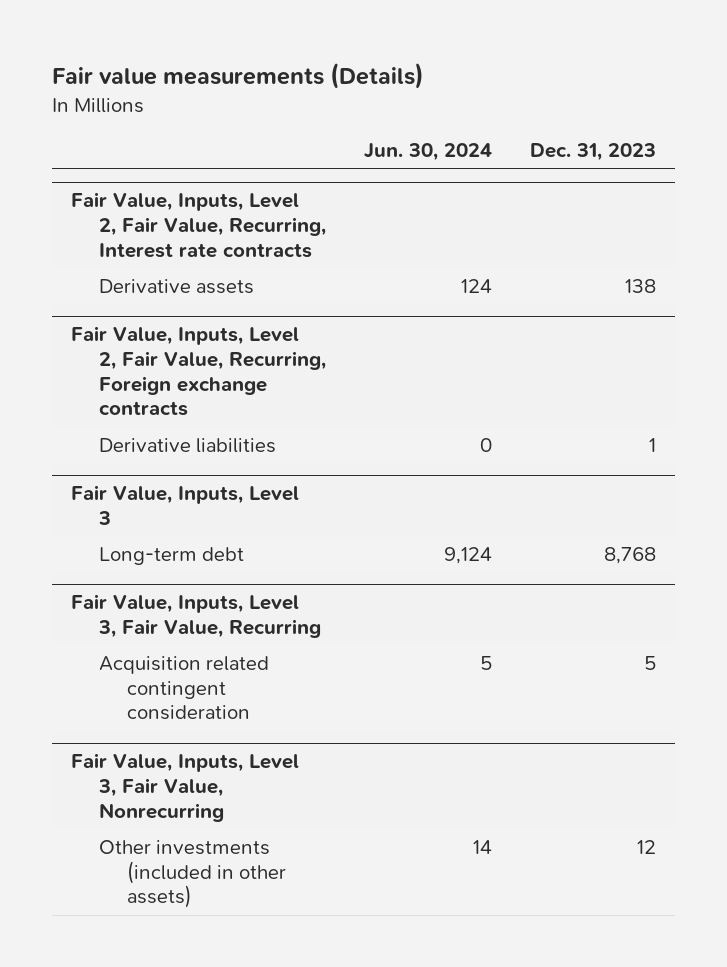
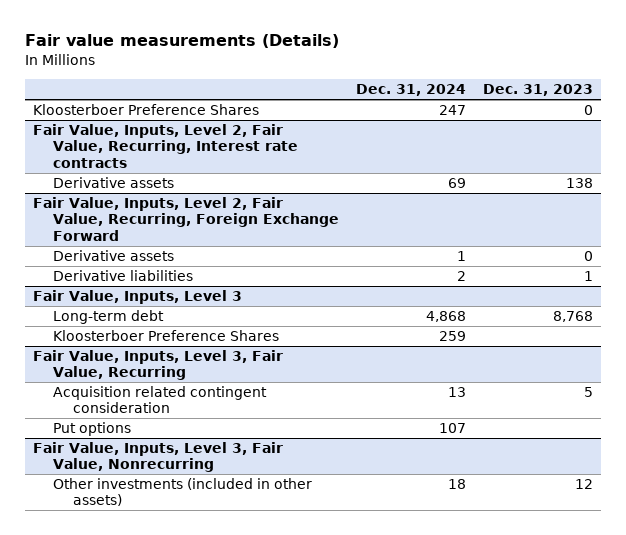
[363,143,492,162] Jun. 30, 2024 -> none
none -> [355,84,466,97] Dec. 31, 2024
none -> [32,104,259,116] Kloosterboer Preference Shares
[71,326,327,417] Fair Value, Inputs, Level 2, Fair Value, Recurring, Foreign exchange contracts -> [32,197,340,241] Fair Value, Inputs, Level 2, Fair Value, Recurring, Foreign Exchange Forward
none -> [53,250,175,262] Derivative assets
none -> [53,330,280,342] Kloosterboer Preference Shares
none -> [53,422,132,437] Put options

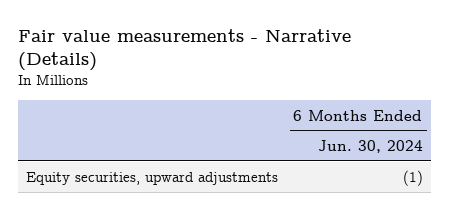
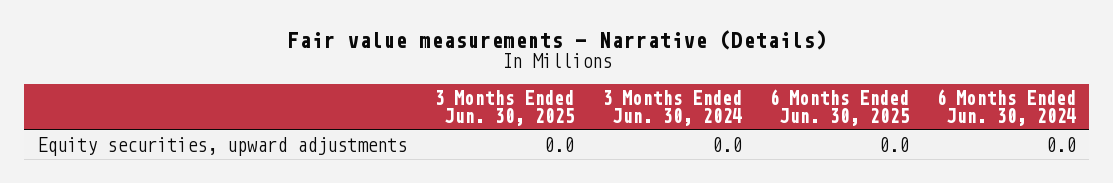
none -> [434,89,575,126] 3 Months Ended Jun. 30, 2025
none -> [601,89,742,126] 3 Months Ended Jun. 30, 2024
none -> [768,88,909,126] 6 Months Ended Jun. 30, 2025
[402,170,423,187] (1) -> [1045,137,1076,153] 0.0

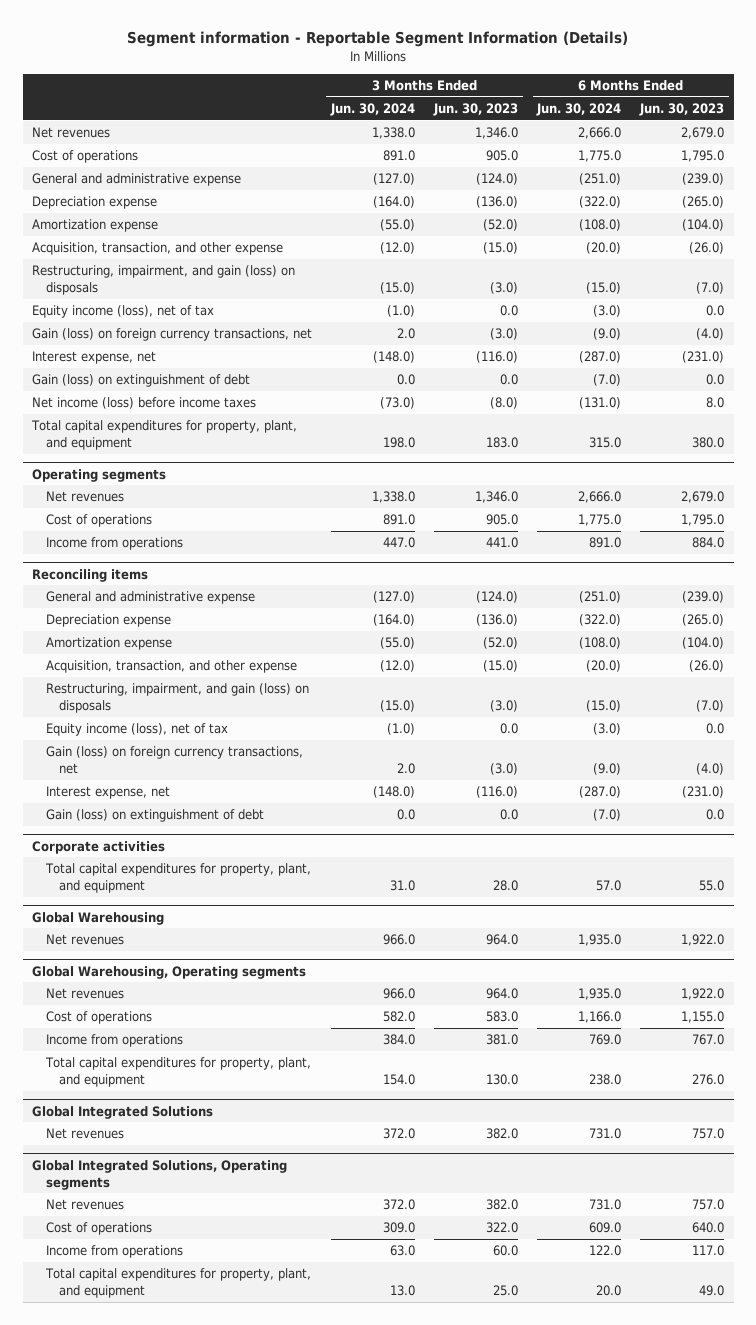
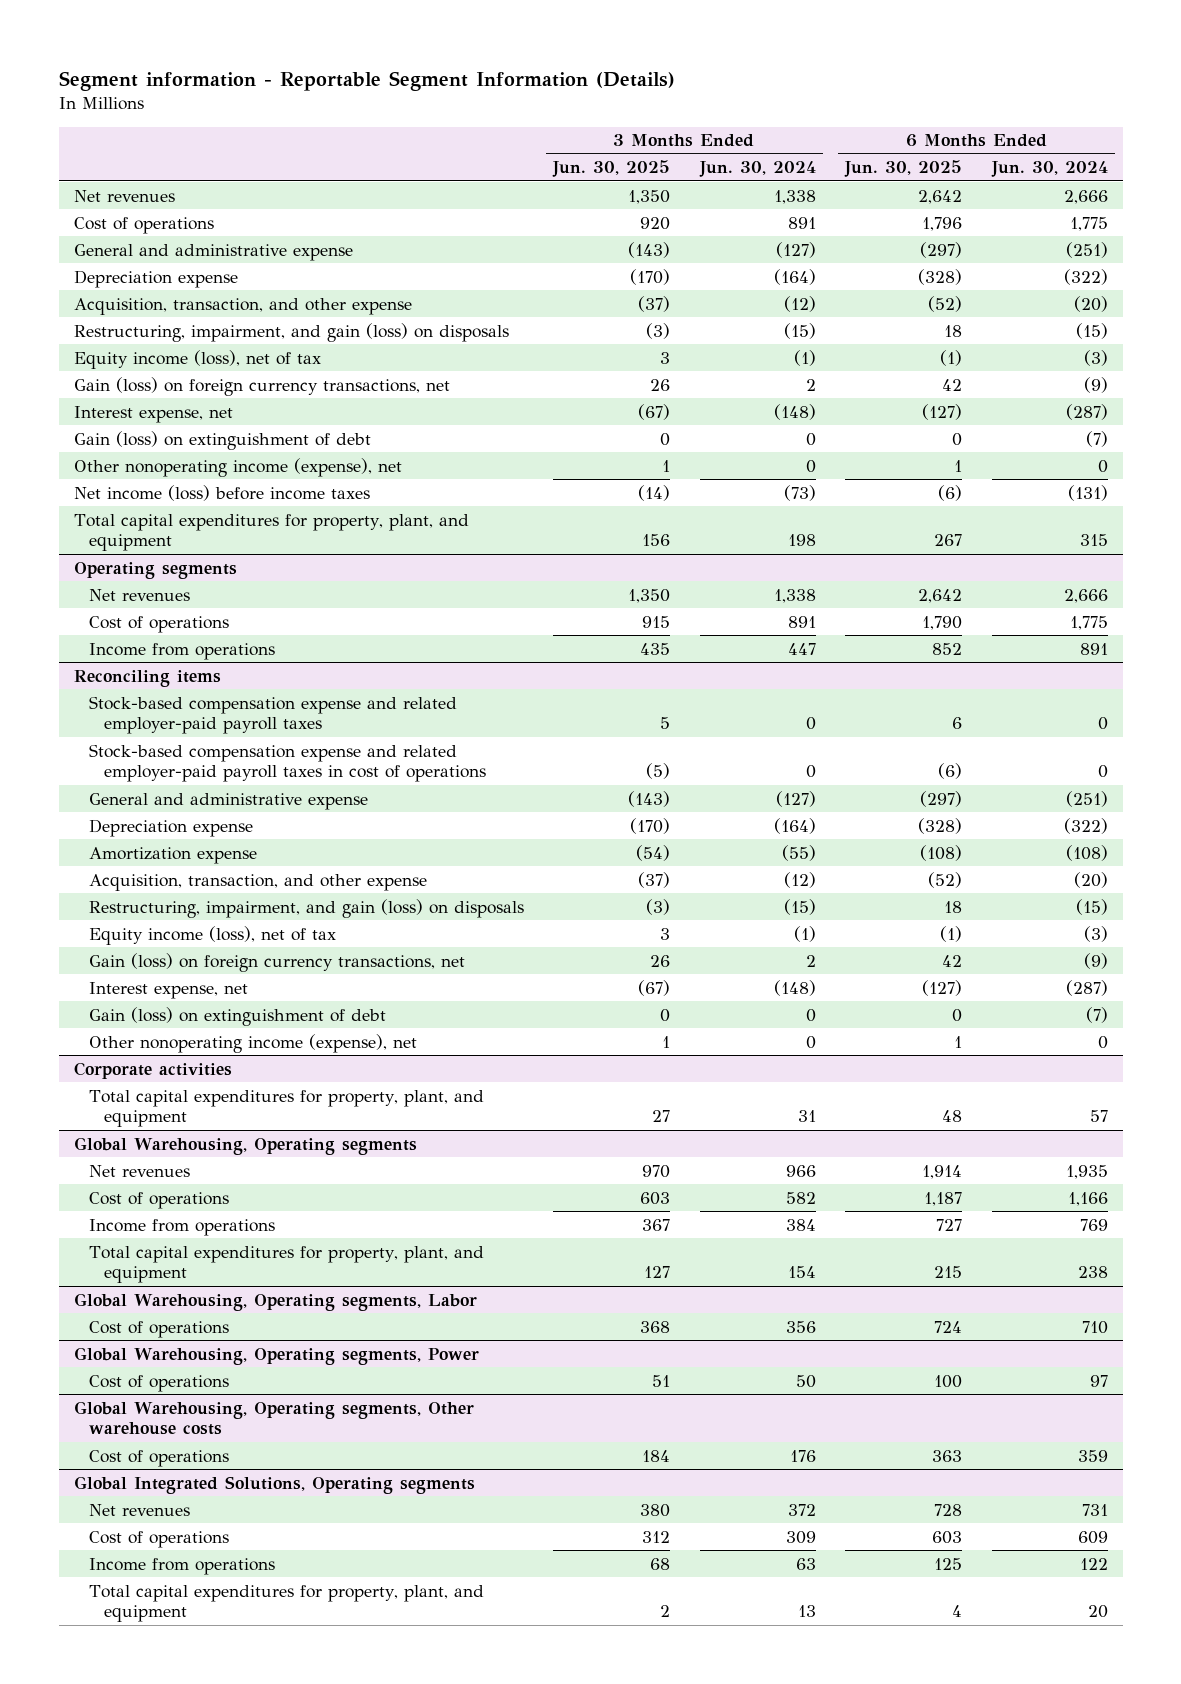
[433,103,519,117] Jun. 30, 2023 -> none
[639,103,725,117] Jun. 30, 2023 -> none
none -> [552,160,671,178] Jun. 30, 2025
none -> [844,160,963,178] Jun. 30, 2025
[32,219,159,233] Amortization expense -> none
[372,127,416,140] 1,338.0 -> [773,189,816,204] 1,338
[578,127,622,140] 2,666.0 -> [1063,189,1108,204] 2,666
[383,150,416,162] 891.0 -> [787,216,816,229] 891
[578,150,622,163] 1,775.0 -> [1069,216,1108,231] 1,775
[373,173,416,186] (127.0) -> [775,241,816,258] (127)
[579,173,622,186] (251.0) -> [1065,241,1108,258] (251)
[373,196,416,209] (164.0) -> [773,268,816,285] (164)
[579,196,622,209] (322.0) -> [1063,268,1108,285] (322)
[380,242,416,255] (12.0) -> [783,295,816,312] (12)
[586,242,622,255] (20.0) -> [1073,295,1108,312] (20)
[380,282,416,295] (15.0) -> [783,322,816,339] (15)
[586,282,622,295] (15.0) -> [1075,322,1108,339] (15)
[387,305,416,318] (1.0) -> [793,349,816,366] (1)
[593,305,622,318] (3.0) -> [1083,349,1108,366] (3)
[397,328,416,340] 2.0 -> [805,378,816,391] 2
[593,328,622,341] (9.0) -> [1083,376,1108,393] (9)
[373,351,416,364] (148.0) -> [773,403,816,420] (148)
[579,351,622,364] (287.0) -> [1065,403,1108,420] (287)
[397,374,416,386] 0.0 -> [805,432,816,446] 0
[593,374,622,387] (7.0) -> [1085,430,1108,447] (7)
none -> [73,457,402,477] Other nonoperating income (expense), net
[380,397,416,410] (73.0) -> [783,484,816,501] (73)
[579,397,622,410] (131.0) -> [1067,484,1108,501] (131)
[383,437,416,449] 198.0 -> [787,534,816,547] 198
[589,437,622,449] 315.0 -> [1079,534,1108,547] 315
[372,491,416,504] 1,338.0 -> [773,588,816,603] 1,338
[578,491,622,504] 2,666.0 -> [1063,588,1108,603] 2,666
[383,514,416,526] 891.0 -> [787,615,816,628] 891
[578,514,622,527] 1,775.0 -> [1069,615,1108,630] 1,775
[383,537,416,549] 447.0 -> [787,642,816,655] 447
[589,537,622,549] 891.0 -> [1079,642,1108,655] 891
none -> [88,695,457,735] Stock-based compensation expense and related employer-paid payroll taxes
none -> [88,743,486,783] Stock-based compensation expense and related employer-paid payroll taxes in cost of operations
[373,591,416,604] (127.0) -> [775,790,816,807] (127)
[579,591,622,604] (251.0) -> [1065,790,1108,807] (251)
[373,614,416,627] (164.0) -> [773,817,816,834] (164)
[579,614,622,627] (322.0) -> [1063,817,1108,834] (322)
[380,637,416,650] (55.0) -> [781,844,816,861] (55)
[579,637,622,650] (108.0) -> [1065,844,1108,861] (108)
[380,660,416,673] (12.0) -> [783,871,816,888] (12)
[586,660,622,673] (20.0) -> [1073,871,1108,888] (20)
[380,700,416,713] (15.0) -> [783,898,816,915] (15)
[586,700,622,713] (15.0) -> [1075,898,1108,915] (15)
[387,723,416,736] (1.0) -> [793,925,816,942] (1)
[593,723,622,736] (3.0) -> [1083,925,1108,942] (3)
[397,763,416,775] 2.0 -> [805,954,816,967] 2
[593,763,622,776] (9.0) -> [1083,952,1108,969] (9)
[373,786,416,799] (148.0) -> [773,979,816,996] (148)
[579,786,622,799] (287.0) -> [1065,979,1108,996] (287)
[397,809,416,821] 0.0 -> [805,1008,816,1022] 0
[593,809,622,822] (7.0) -> [1085,1006,1108,1023] (7)
none -> [88,1033,417,1053] Other nonoperating income (expense), net
[32,911,165,925] Global Warehousing -> none
[45,934,124,946] Net revenues -> none
[390,880,416,892] 31.0 -> [797,1110,816,1123] 31
[596,880,622,892] 57.0 -> [1089,1110,1108,1123] 57
[32,1105,214,1119] Global Integrated Solutions -> none
[45,1128,124,1140] Net revenues -> none
[383,988,416,1000] 966.0 -> [785,1164,816,1177] 966
[578,988,622,1001] 1,935.0 -> [1065,1164,1108,1179] 1,935
[383,1011,416,1023] 582.0 -> [785,1191,816,1204] 582
[578,1011,622,1024] 1,166.0 -> [1067,1191,1108,1206] 1,166
[383,1034,416,1046] 384.0 -> [785,1218,816,1231] 384
[589,1034,622,1046] 769.0 -> [1079,1218,1108,1231] 769
[383,1074,416,1086] 154.0 -> [787,1266,816,1279] 154
[589,1074,622,1086] 238.0 -> [1077,1266,1108,1279] 238
none -> [73,1292,477,1311] Global Warehousing, Operating segments, Labor
none -> [88,1320,229,1338] Cost of operations
none -> [73,1346,479,1365] Global Warehousing, Operating segments, Power
none -> [88,1374,229,1392] Cost of operations
none -> [73,1400,474,1436] Global Warehousing, Operating segments, Other warehouse costs
none -> [88,1449,229,1467] Cost of operations
[383,1199,416,1211] 372.0 -> [787,1503,816,1516] 372
[589,1199,622,1211] 731.0 -> [1081,1503,1108,1516] 731
[383,1222,416,1234] 309.0 -> [785,1530,816,1544] 309
[589,1222,622,1234] 609.0 -> [1077,1530,1108,1544] 609
[390,1245,416,1257] 63.0 -> [795,1557,816,1570] 63
[589,1245,622,1257] 122.0 -> [1079,1557,1108,1570] 122
[390,1285,416,1297] 13.0 -> [797,1605,816,1618] 13
[596,1285,622,1297] 20.0 -> [1087,1605,1108,1619] 20

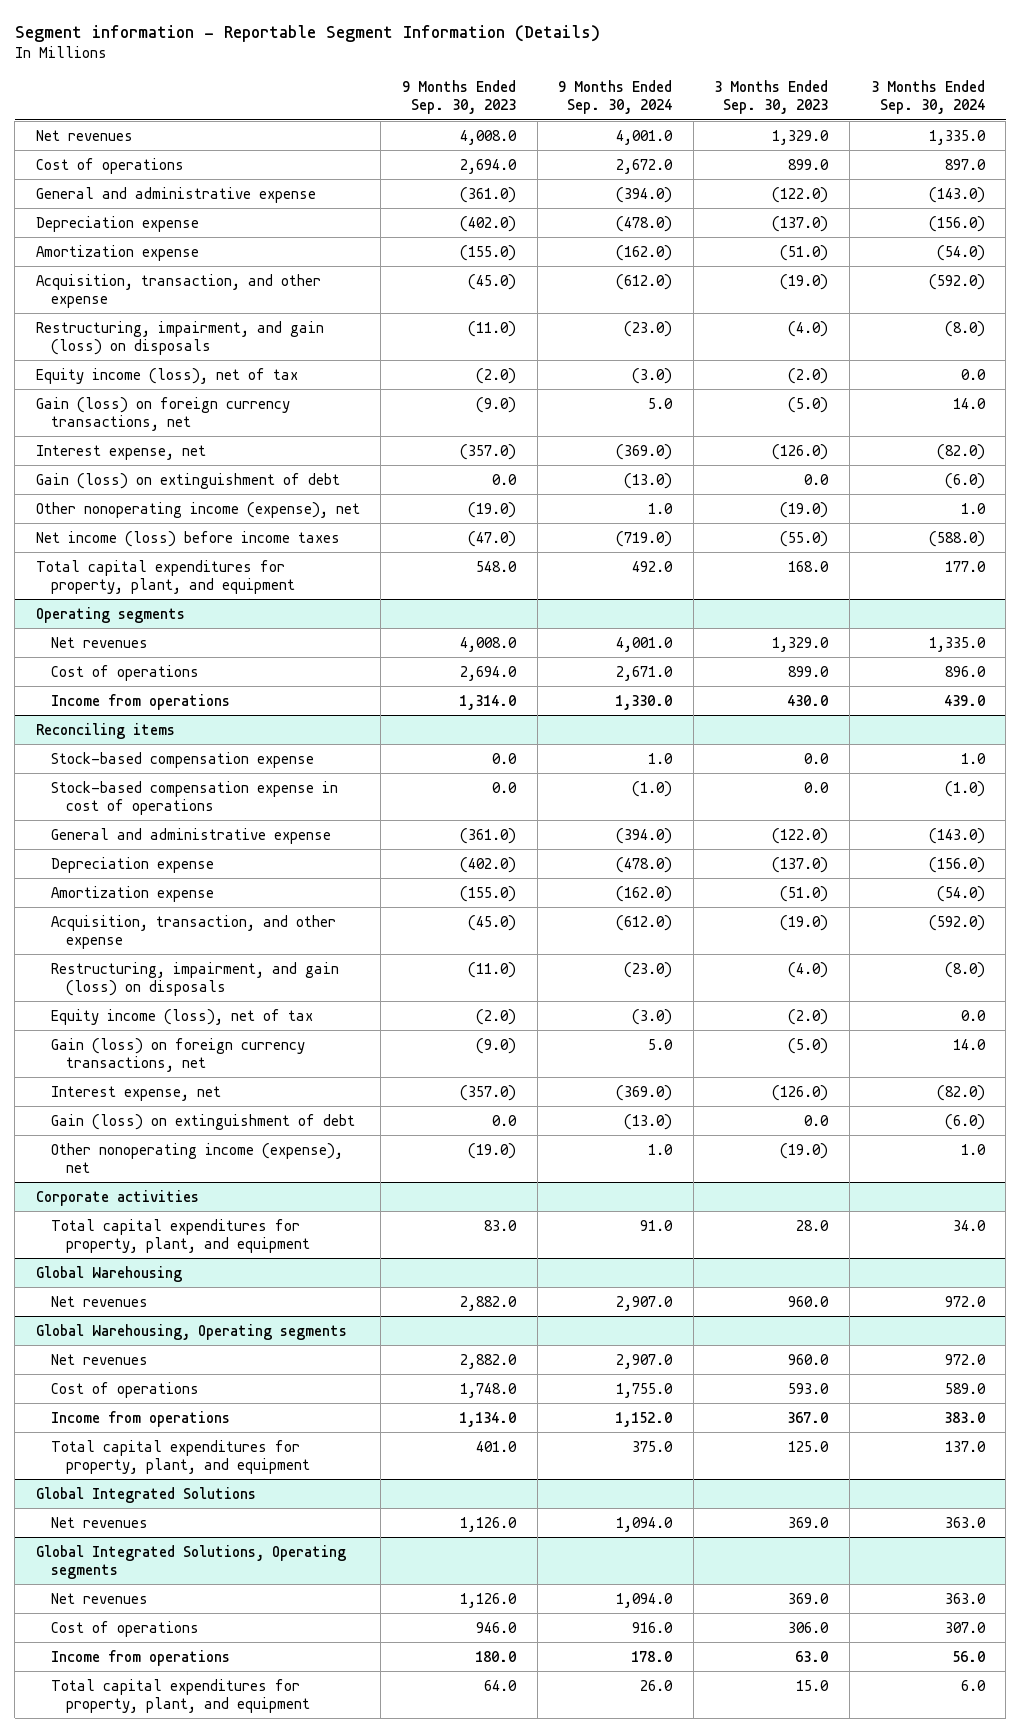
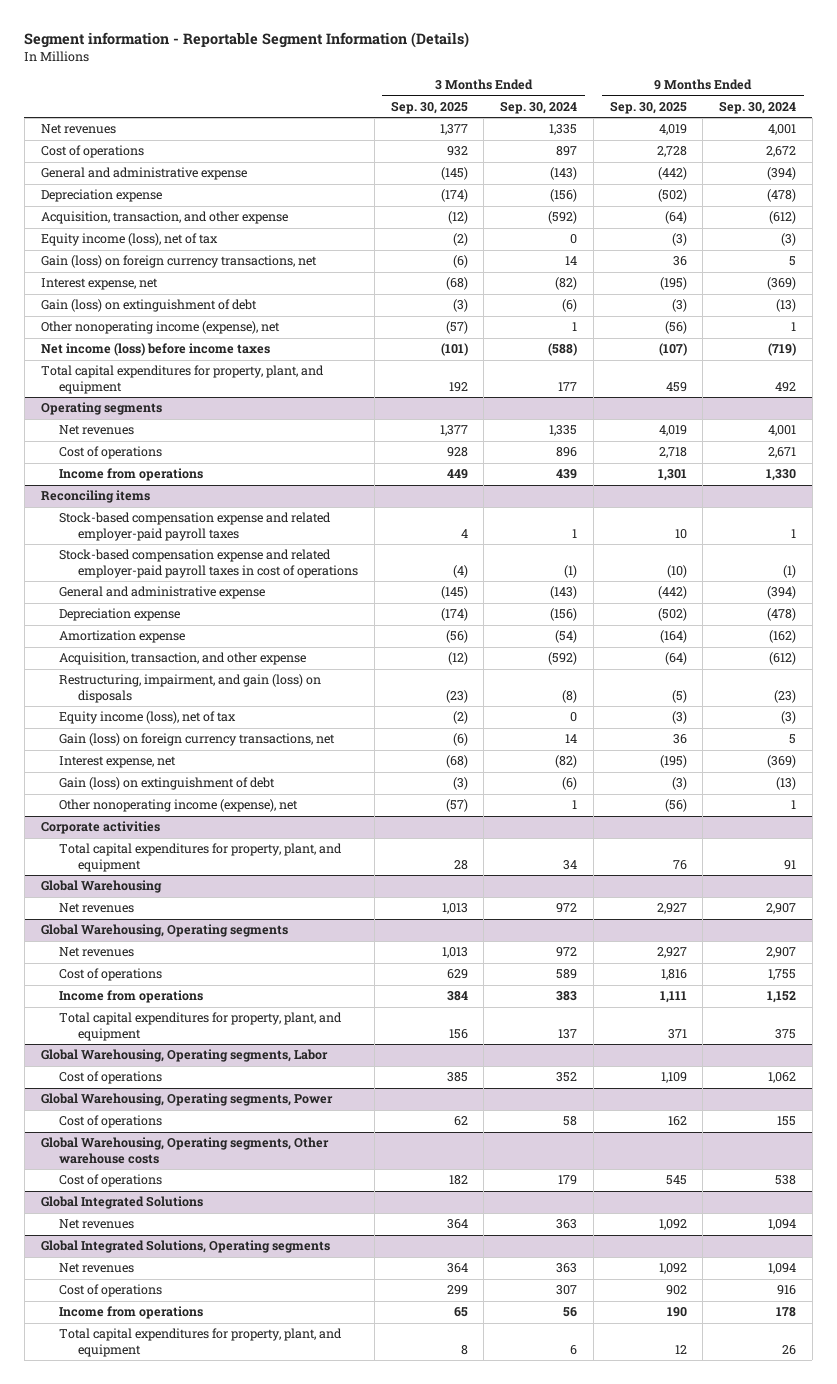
[401,80,516,115] 9 Months Ended Sep. 30, 2023 -> none
[714,80,829,115] 3 Months Ended Sep. 30, 2023 -> none
none -> [390,100,468,114] Sep. 30, 2025
none -> [609,100,687,114] Sep. 30, 2025
[35,244,199,261] Amortization expense -> none
[35,320,324,355] Restructuring, impairment, and gain (loss) on disposals -> none
[616,129,674,145] 4,001.0 -> [768,124,797,136] 4,001
[928,129,986,145] 1,335.0 -> [549,124,578,136] 1,335
[616,158,674,174] 2,672.0 -> [766,146,797,158] 2,672
[944,158,986,170] 897.0 -> [556,146,578,157] 897
[616,186,673,203] (394.0) -> [767,167,797,181] (394)
[928,186,985,203] (143.0) -> [550,167,578,181] (143)
[616,215,673,232] (478.0) -> [767,189,797,203] (478)
[928,215,985,232] (156.0) -> [550,189,578,203] (156)
[616,273,673,290] (612.0) -> [769,211,797,225] (612)
[928,273,985,290] (592.0) -> [548,211,578,225] (592)
[632,367,673,384] (3.0) -> [781,233,797,247] (3)
[960,368,986,380] 0.0 -> [570,234,578,245] 0
[648,397,674,409] 5.0 -> [789,256,797,267] 5
[952,397,986,409] 14.0 -> [565,256,578,266] 14
[616,443,673,460] (369.0) -> [767,277,797,291] (369)
[936,443,985,460] (82.0) -> [555,277,578,291] (82)
[624,472,673,489] (13.0) -> [776,299,797,313] (13)
[944,472,985,489] (6.0) -> [562,299,578,313] (6)
[648,502,674,514] 1.0 -> [791,322,797,332] 1
[960,502,986,514] 1.0 -> [572,322,578,332] 1
[616,530,673,547] (719.0) -> [768,343,797,357] (719)
[928,530,985,547] (588.0) -> [548,343,578,357] (588)
[632,560,674,572] 492.0 -> [775,381,797,392] 492
[944,560,986,572] 177.0 -> [558,381,578,391] 177
[616,636,674,652] 4,001.0 -> [768,425,797,437] 4,001
[928,636,986,652] 1,335.0 -> [549,425,578,437] 1,335
[616,665,674,681] 2,671.0 -> [768,447,797,459] 2,671
[944,665,986,677] 896.0 -> [556,447,578,458] 896
[615,694,673,710] 1,330.0 -> [766,469,797,482] 1,330
[943,694,985,706] 439.0 -> [556,469,578,480] 439
[50,751,314,768] Stock-based compensation expense -> [59,512,332,541] Stock-based compensation expense and related employer-paid payroll taxes
[648,752,674,764] 1.0 -> [791,528,797,538] 1
[960,752,986,764] 1.0 -> [572,528,578,538] 1
[50,780,338,815] Stock-based compensation expense in cost of operations -> [59,549,359,578] Stock-based compensation expense and related employer-paid payroll taxes in cost of operations
[632,780,673,797] (1.0) -> [783,564,797,578] (1)
[944,780,985,797] (1.0) -> [564,564,578,578] (1)
[616,827,673,844] (394.0) -> [767,586,797,600] (394)
[928,827,985,844] (143.0) -> [550,586,578,600] (143)
[616,856,673,873] (478.0) -> [767,608,797,622] (478)
[928,856,985,873] (156.0) -> [550,608,578,622] (156)
[616,885,673,902] (162.0) -> [769,630,797,644] (162)
[936,885,985,902] (54.0) -> [555,630,578,644] (54)
[616,914,673,931] (612.0) -> [769,652,797,666] (612)
[928,914,985,931] (592.0) -> [548,652,578,666] (592)
[624,961,673,978] (23.0) -> [774,689,797,703] (23)
[944,961,985,978] (8.0) -> [562,689,578,703] (8)
[632,1008,673,1025] (3.0) -> [781,711,797,725] (3)
[960,1009,986,1021] 0.0 -> [570,712,578,723] 0
[648,1038,674,1050] 5.0 -> [789,734,797,745] 5
[952,1038,986,1050] 14.0 -> [565,734,578,744] 14
[616,1084,673,1101] (369.0) -> [767,755,797,769] (369)
[936,1084,985,1101] (82.0) -> [555,755,578,769] (82)
[624,1113,673,1130] (13.0) -> [776,777,797,791] (13)
[944,1113,985,1130] (6.0) -> [562,777,578,791] (6)
[648,1143,674,1155] 1.0 -> [791,800,797,810] 1
[960,1143,986,1155] 1.0 -> [572,800,578,810] 1
[640,1219,674,1231] 91.0 -> [784,859,797,870] 91
[952,1219,986,1231] 34.0 -> [563,859,578,870] 34
[616,1295,674,1311] 2,907.0 -> [766,903,797,915] 2,907
[944,1295,986,1307] 972.0 -> [556,903,578,914] 972
[616,1353,674,1369] 2,907.0 -> [766,947,797,959] 2,907
[944,1353,986,1365] 972.0 -> [556,947,578,958] 972
[616,1382,674,1398] 1,755.0 -> [768,969,797,981] 1,755
[944,1382,986,1394] 589.0 -> [556,969,578,980] 589
[615,1411,673,1427] 1,152.0 -> [767,991,797,1004] 1,152
[943,1411,985,1423] 383.0 -> [556,991,578,1002] 383
[632,1440,674,1452] 375.0 -> [775,1028,797,1039] 375
[944,1440,986,1452] 137.0 -> [558,1028,578,1039] 137
none -> [40,1049,328,1063] Global Warehousing, Operating segments, Labor
none -> [59,1071,163,1085] Cost of operations
none -> [40,1093,333,1107] Global Warehousing, Operating segments, Power
none -> [59,1115,163,1129] Cost of operations
none -> [40,1137,329,1164] Global Warehousing, Operating segments, Other warehouse costs
none -> [59,1174,163,1188] Cost of operations
[616,1516,674,1532] 1,094.0 -> [768,1219,797,1231] 1,094
[944,1516,986,1528] 363.0 -> [556,1219,578,1230] 363
[616,1592,674,1608] 1,094.0 -> [768,1263,797,1275] 1,094
[944,1592,986,1604] 363.0 -> [556,1263,578,1274] 363
[632,1621,674,1633] 916.0 -> [777,1285,797,1296] 916
[944,1621,986,1633] 307.0 -> [556,1285,578,1296] 307
[631,1650,673,1662] 178.0 -> [776,1307,797,1318] 178
[951,1650,985,1662] 56.0 -> [563,1307,578,1318] 56
[640,1679,674,1691] 26.0 -> [782,1344,797,1355] 26
[960,1679,986,1691] 6.0 -> [570,1344,578,1355] 6

